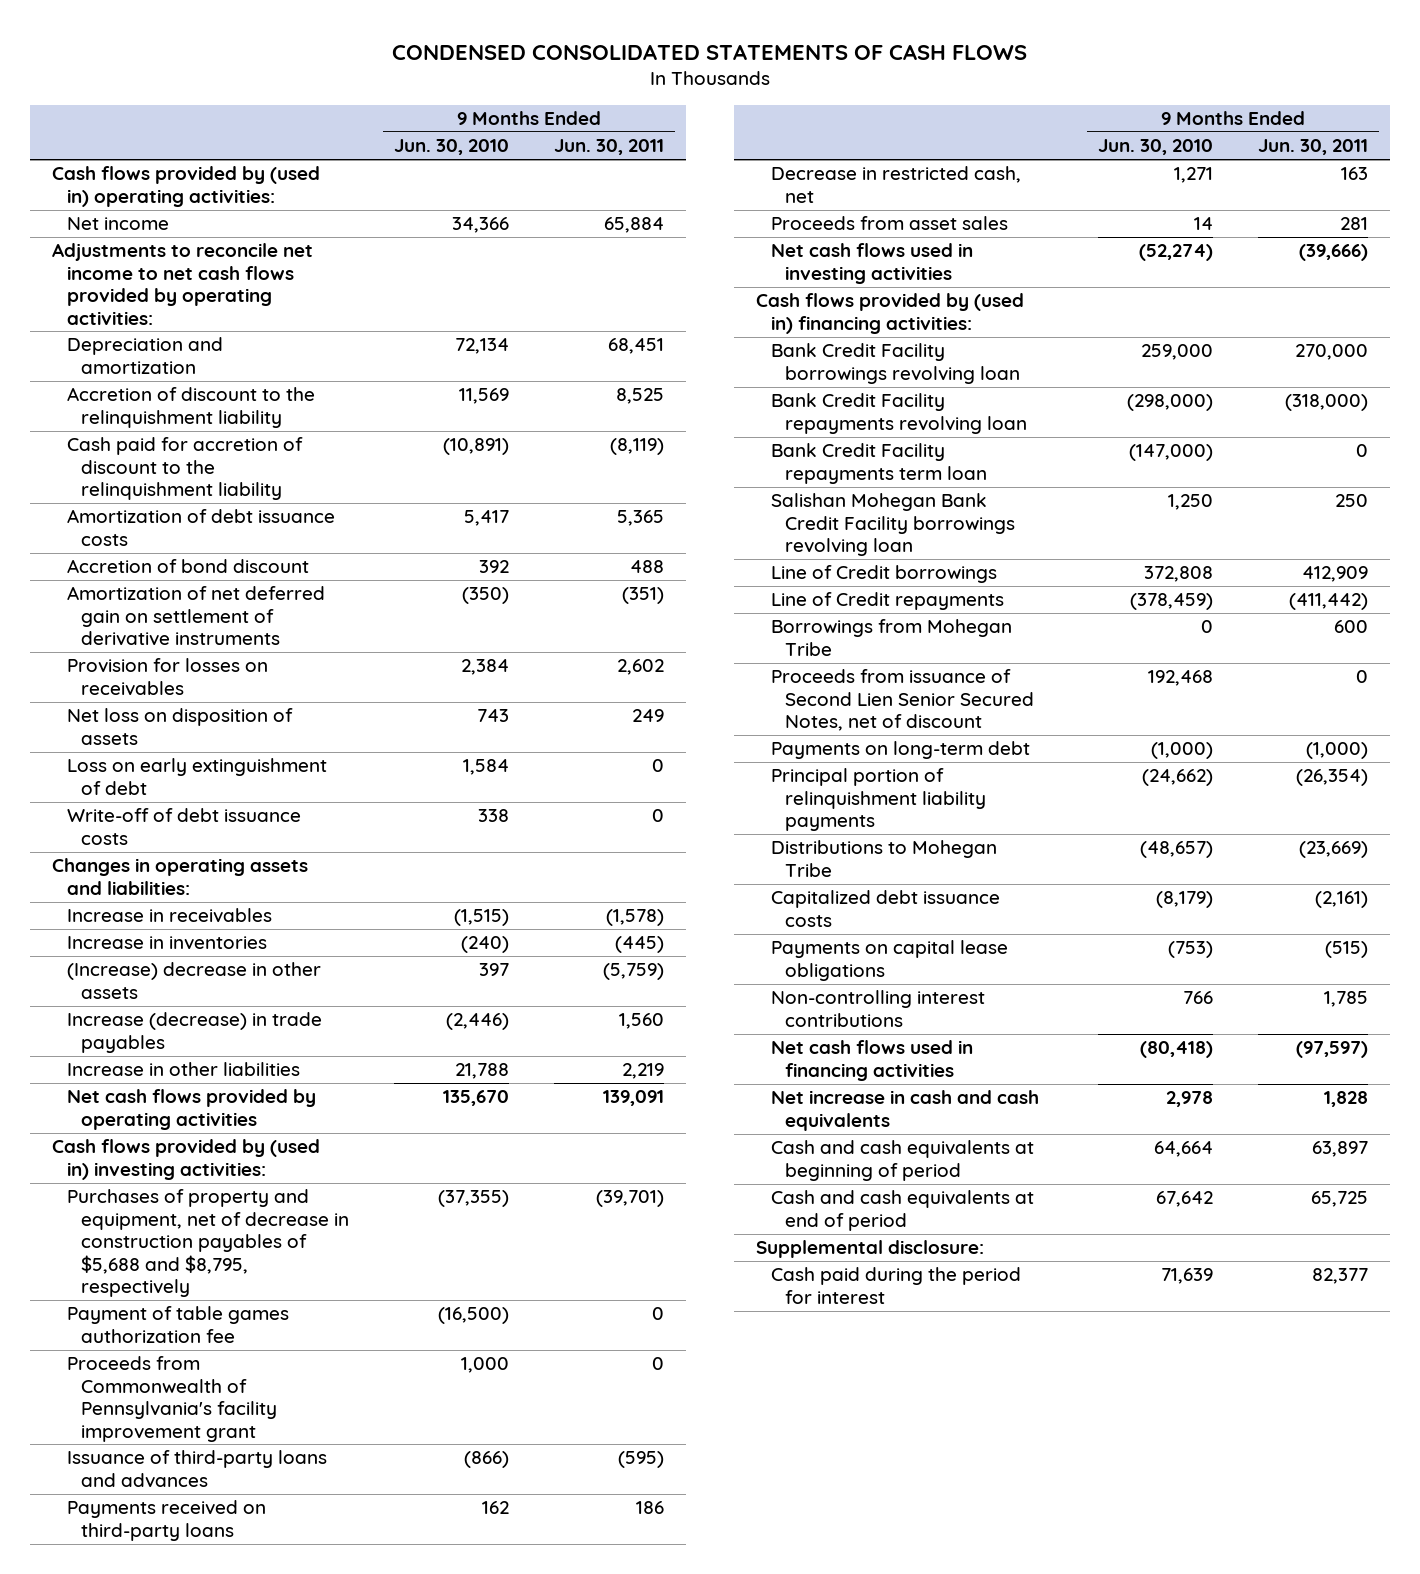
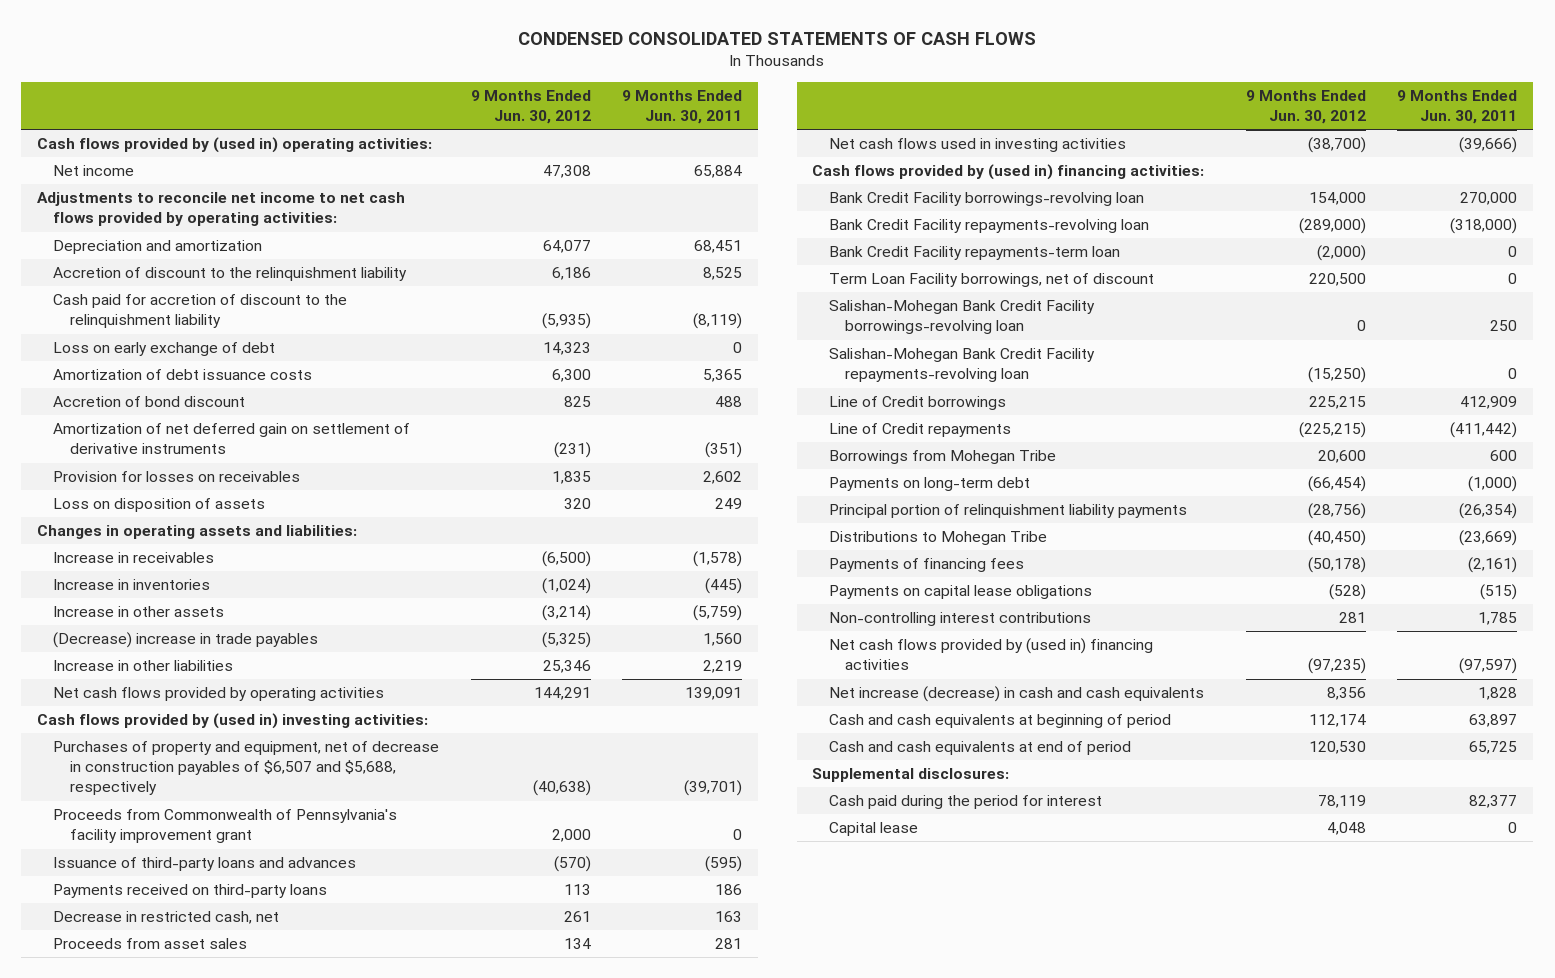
[393,139,509,156] Jun. 30, 2010 -> none
none -> [470,90,591,125] 9 Months Ended Jun. 30, 2012
none -> [53,342,276,357] Loss on early exchange of debt
[66,758,327,795] Loss on early extinguishment of debt -> none
[66,808,301,845] Write-off of debt issuance costs -> none
[66,708,293,745] Net loss on disposition of assets -> [53,498,266,513] Loss on disposition of assets
[66,962,321,999] (Increase) decrease in other assets -> [53,606,225,618] Increase in other assets
[66,1012,322,1053] Increase (decrease) in trade payables -> [53,632,319,649] (Decrease) increase in trade payables
[66,1306,289,1343] Payment of table games authorization fee -> none
[66,1189,350,1297] Purchases of property and equipment, net of decrease in construction payables of $5,688 and $8,795, respectively -> [53,741,440,796] Purchases of property and equipment, net of decrease in construction payables of $6,507 and $5,688, respectively
[770,343,1021,384] Bank Credit Facility borrowings revolving loan -> [828,192,1144,207] Bank Credit Facility borrowings-revolving loan
[770,393,1028,434] Bank Credit Facility repayments revolving loan -> [828,219,1149,234] Bank Credit Facility repayments-revolving loan
[770,443,988,484] Bank Credit Facility repayments term loan -> [828,246,1120,261] Bank Credit Facility repayments-term loan
none -> [828,273,1154,288] Term Loan Facility borrowings, net of discount
[770,493,1016,557] Salishan Mohegan Bank Credit Facility borrowings revolving loan -> [828,300,1095,335] Salishan-Mohegan Bank Credit Facility borrowings-revolving loan
none -> [828,348,1095,383] Salishan-Mohegan Bank Credit Facility repayments-revolving loan
[770,669,1035,732] Proceeds from issuance of Second Lien Senior Secured Notes, net of discount -> none
[770,890,1000,927] Capitalized debt issuance costs -> [828,558,1024,573] Payments of financing fees
[770,1040,973,1081] Net cash flows used in financing activities -> [828,638,1153,671] Net cash flows provided by (used in) financing activities
[770,1090,1039,1131] Net increase in cash and cash equivalents -> [828,686,1204,703] Net increase (decrease) in cash and cash equivalents
[756,1240,985,1259] Supplemental disclosure: -> [812,768,1010,783] Supplemental disclosures:
none -> [828,822,918,837] Capital lease

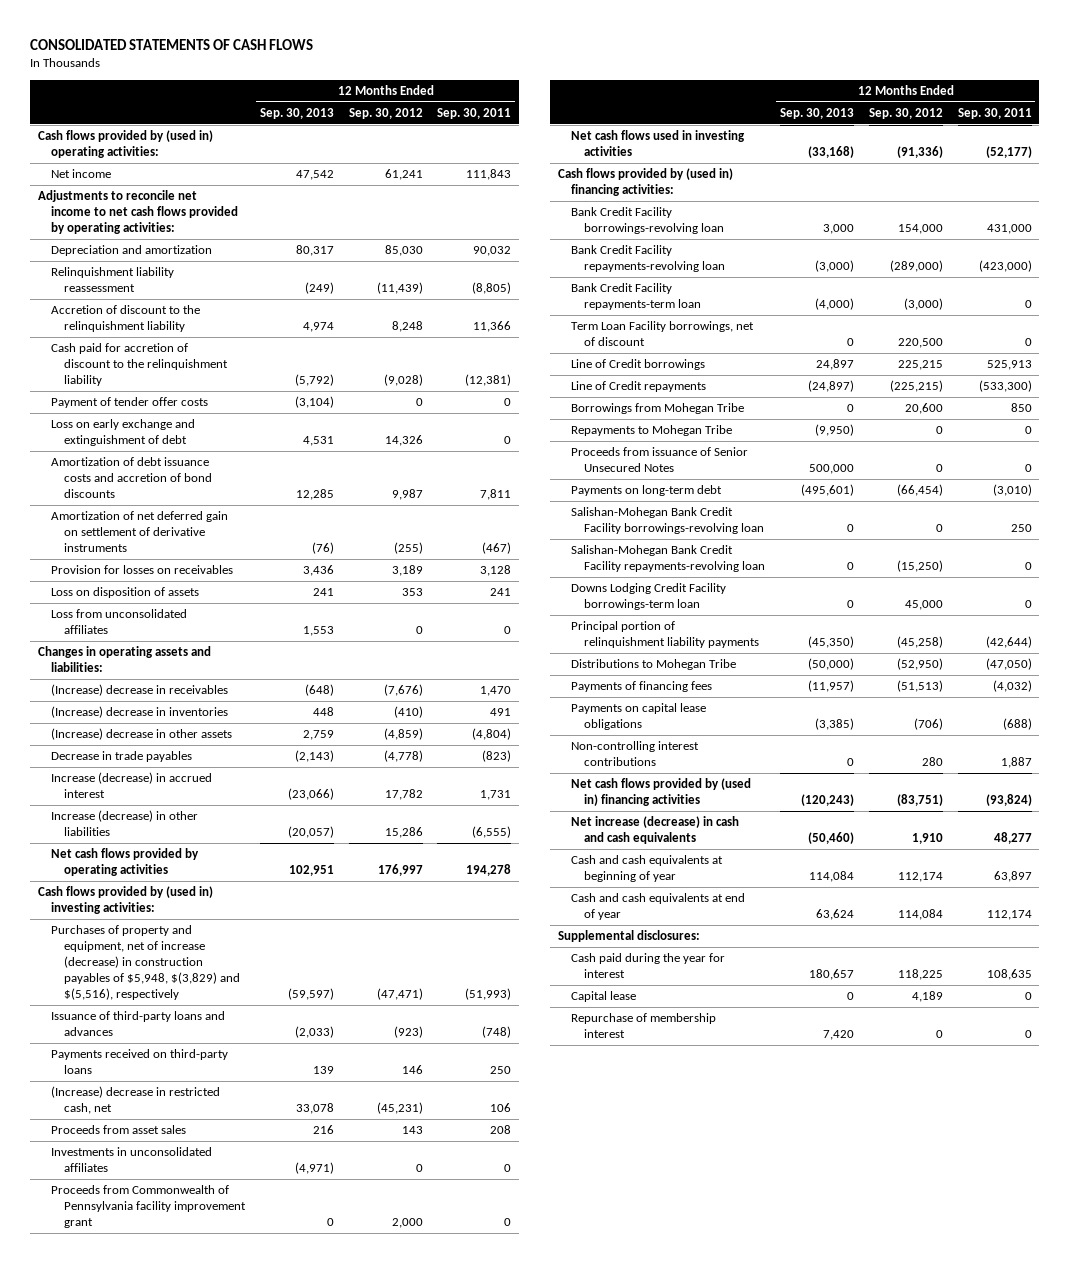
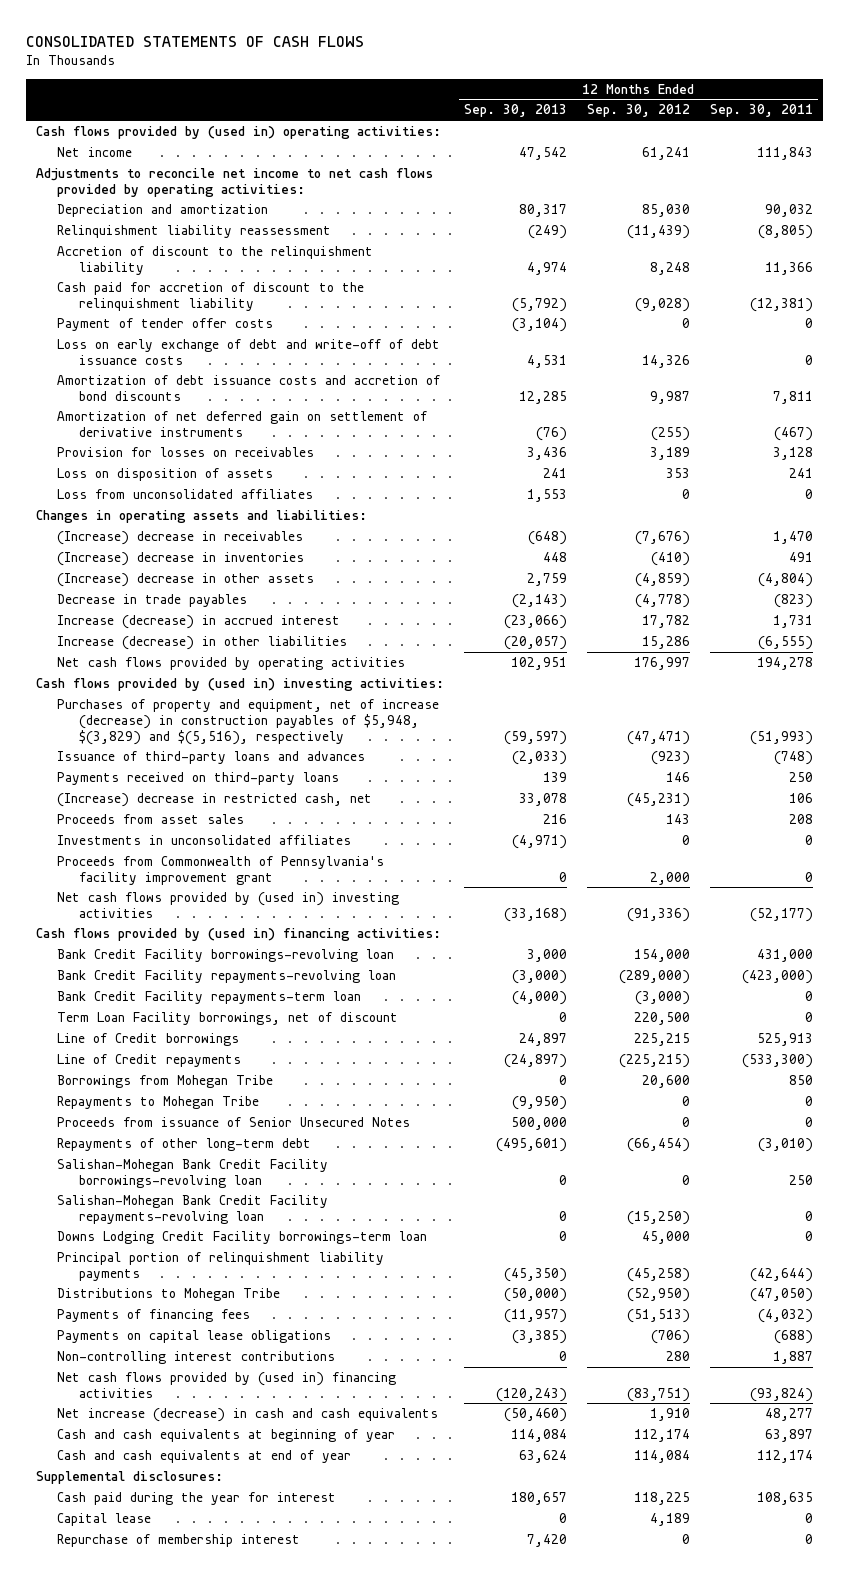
[50,419,195,447] Loss on early exchange and extinguishment of debt -> [57,338,441,365] Loss on early exchange of debt and write-off of debt issuance costs
[50,1185,247,1229] Proceeds from Commonwealth of Pennsylvania facility improvement grant -> [57,855,385,885] Proceeds from Commonwealth of Pennsylvania's facility improvement grant
[571,130,746,157] Net cash flows used in investing activities -> [57,891,400,918] Net cash flows provided by (used in) investing activities
[571,485,723,497] Payments on long-term debt -> [57,1137,312,1151] Repayments of other long-term debt

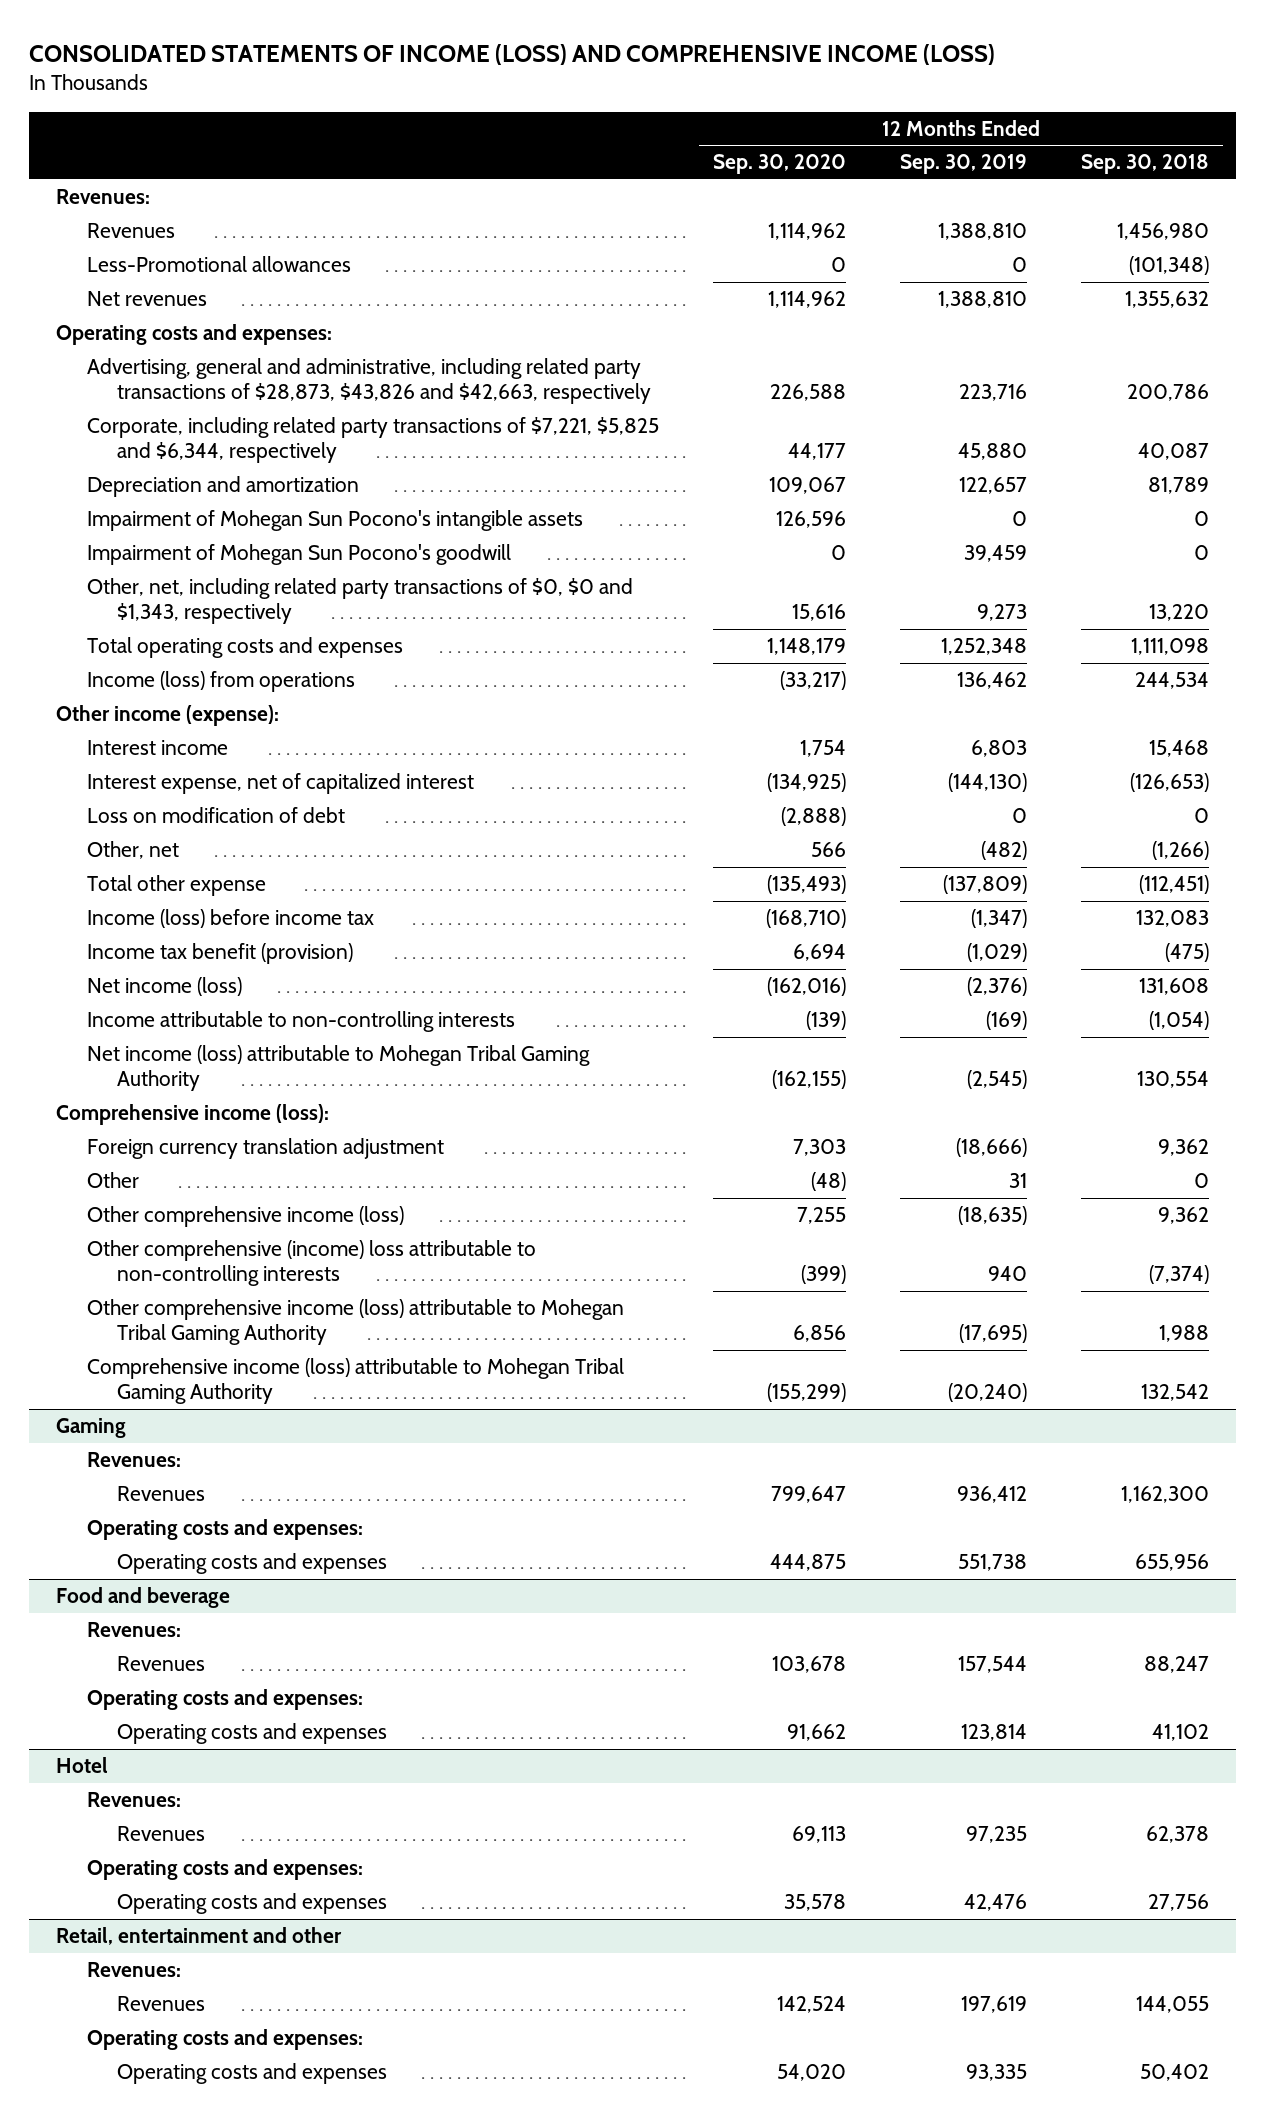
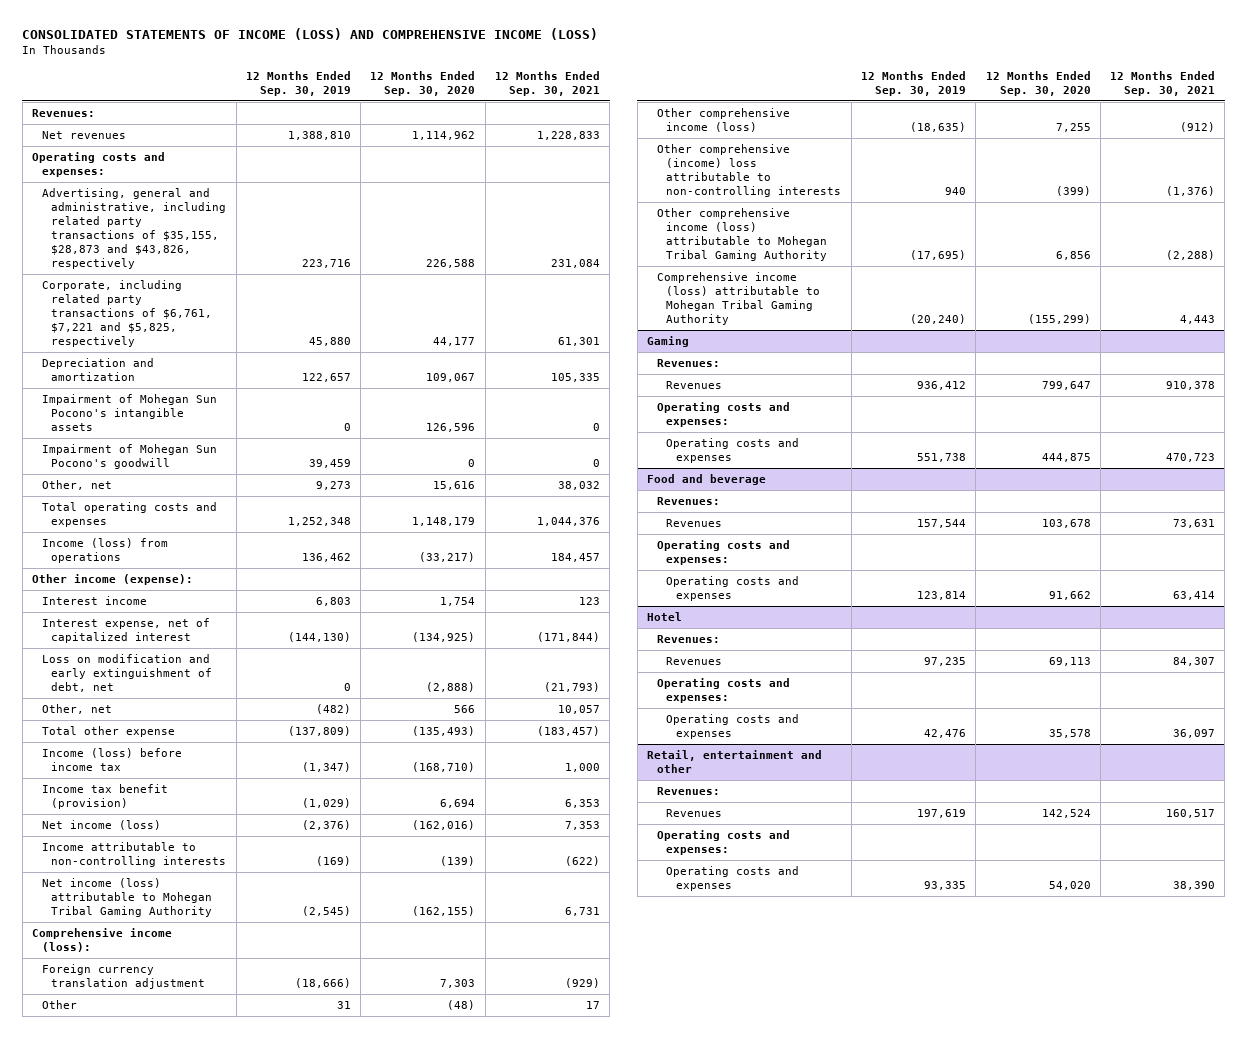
[1081,154,1210,175] Sep. 30, 2018 -> none
none -> [494,70,600,96] 12 Months Ended Sep. 30, 2021
[86,223,175,239] Revenues -> none
[86,256,351,273] Less-Promotional allowances -> none
[86,358,652,405] Advertising, general and administrative, including related party transactions of $28,873, $43,826 and $42,663, respectively -> [41,188,227,270] Advertising, general and administrative, including related party transactions of $35,155, $28,873 and $43,826, respectively
[86,417,659,464] Corporate, including related party transactions of $7,221, $5,825 and $6,344, respectively -> [41,280,213,348] Corporate, including related party transactions of $6,761, $7,221 and $5,825, respectively
[86,578,633,625] Other, net, including related party transactions of $0, $0 and $1,343, respectively -> [41,480,112,491] Other, net
[86,807,345,824] Loss on modification of debt -> [41,654,213,693] Loss on modification and early extinguishment of debt, net

